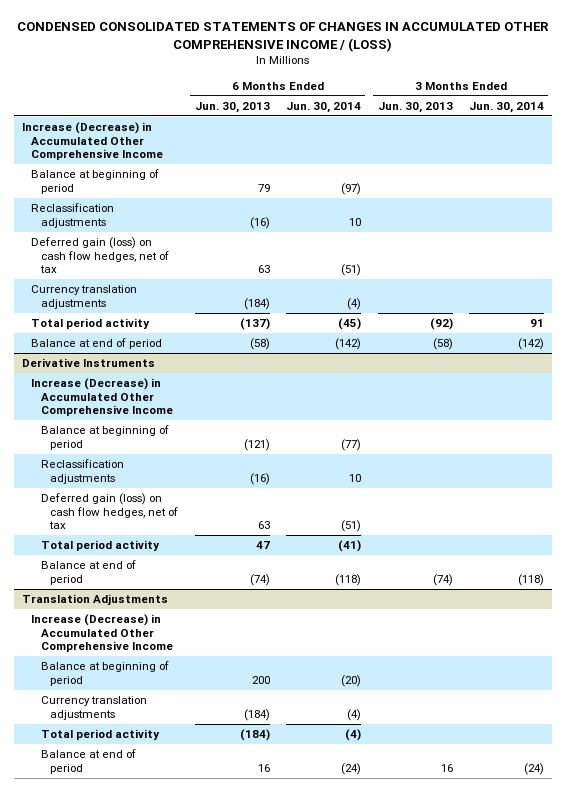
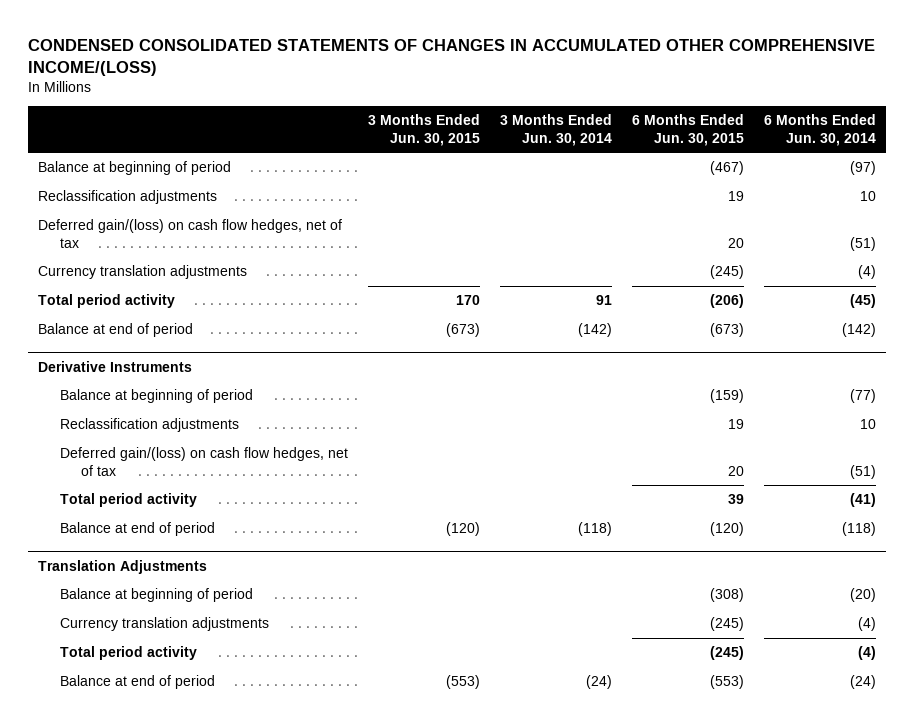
[16,22,549,52] CONDENSED CONSOLIDATED STATEMENTS OF CHANGES IN ACCUMULATED OTHER COMPREHENSIVE INCOME / (LOSS) -> [28,38,876,76] CONDENSED CONSOLIDATED STATEMENTS OF CHANGES IN ACCUMULATED OTHER COMPREHENSIVE INCOME/(LOSS)
[194,101,270,113] Jun. 30, 2013 -> none
[377,101,453,113] Jun. 30, 2013 -> none
none -> [367,114,480,146] 3 Months Ended Jun. 30, 2015
none -> [632,114,745,146] 6 Months Ended Jun. 30, 2015
[21,122,164,161] Increase (Decrease) in Accumulated Other Comprehensive Income -> none
[31,237,169,274] Deferred gain (loss) on cash flow hedges, net of tax -> [38,219,343,248] Deferred gain/(loss) on cash flow hedges, net of tax
[31,378,173,417] Increase (Decrease) in Accumulated Other Comprehensive Income -> none
[40,493,179,530] Deferred gain (loss) on cash flow hedges, net of tax -> [59,447,348,476] Deferred gain/(loss) on cash flow hedges, net of tax
[31,614,173,653] Increase (Decrease) in Accumulated Other Comprehensive Income -> none

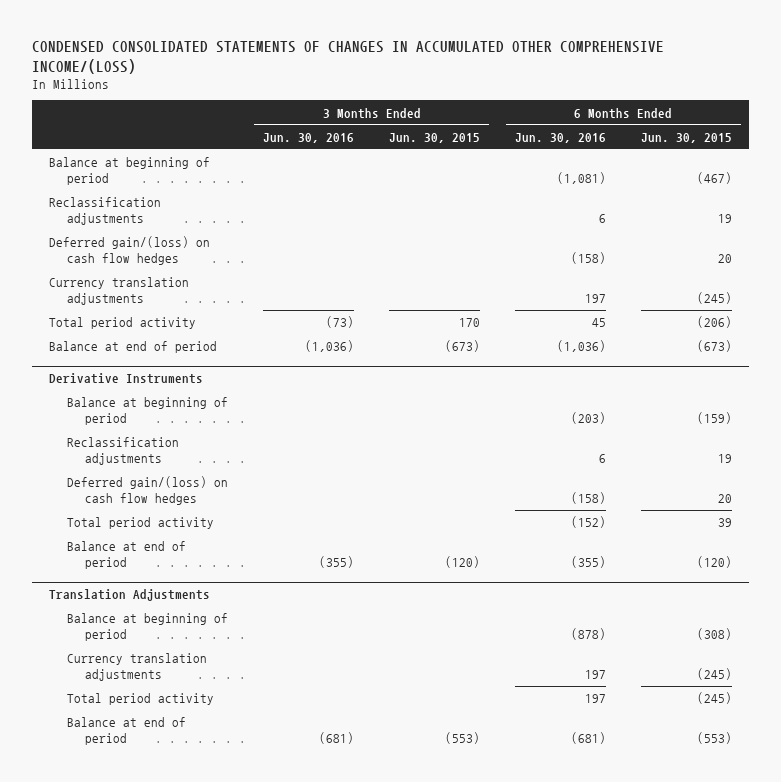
[500,114,613,146] 3 Months Ended Jun. 30, 2014 -> none
[764,114,877,146] 6 Months Ended Jun. 30, 2014 -> none
none -> [263,132,355,143] Jun. 30, 2016
none -> [515,132,607,143] Jun. 30, 2016
[38,219,343,248] Deferred gain/(loss) on cash flow hedges, net of tax -> [49,236,211,266] Deferred gain/(loss) on cash flow hedges
[59,447,348,476] Deferred gain/(loss) on cash flow hedges, net of tax -> [67,476,229,506] Deferred gain/(loss) on cash flow hedges

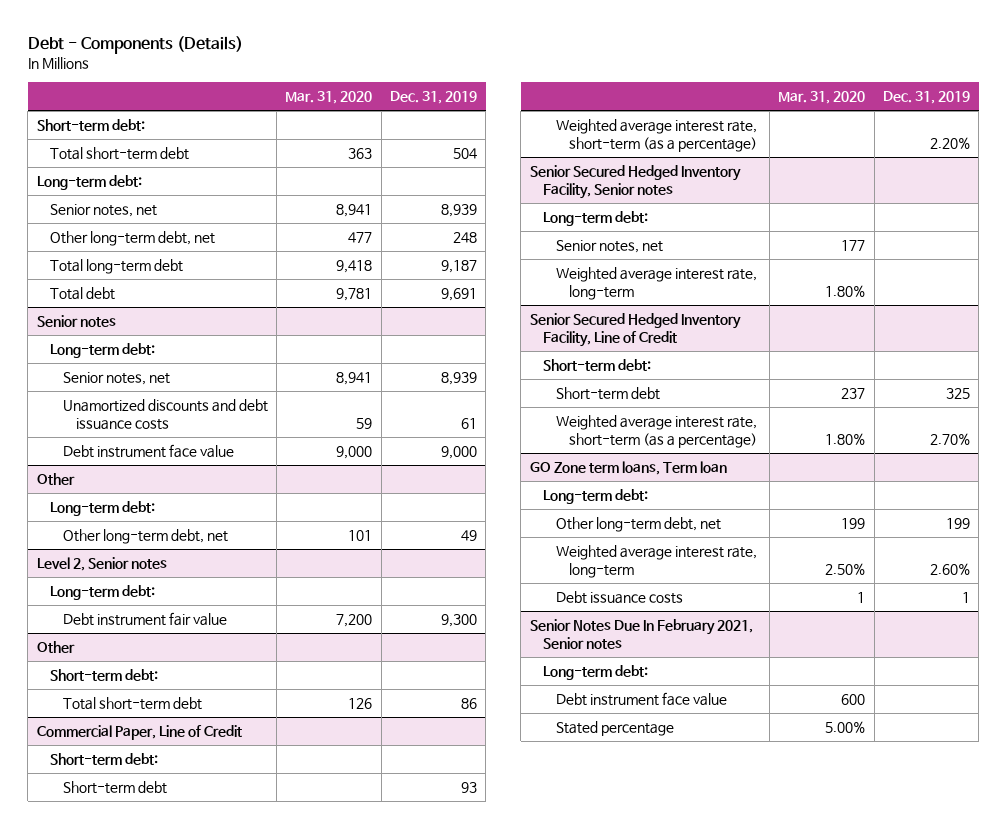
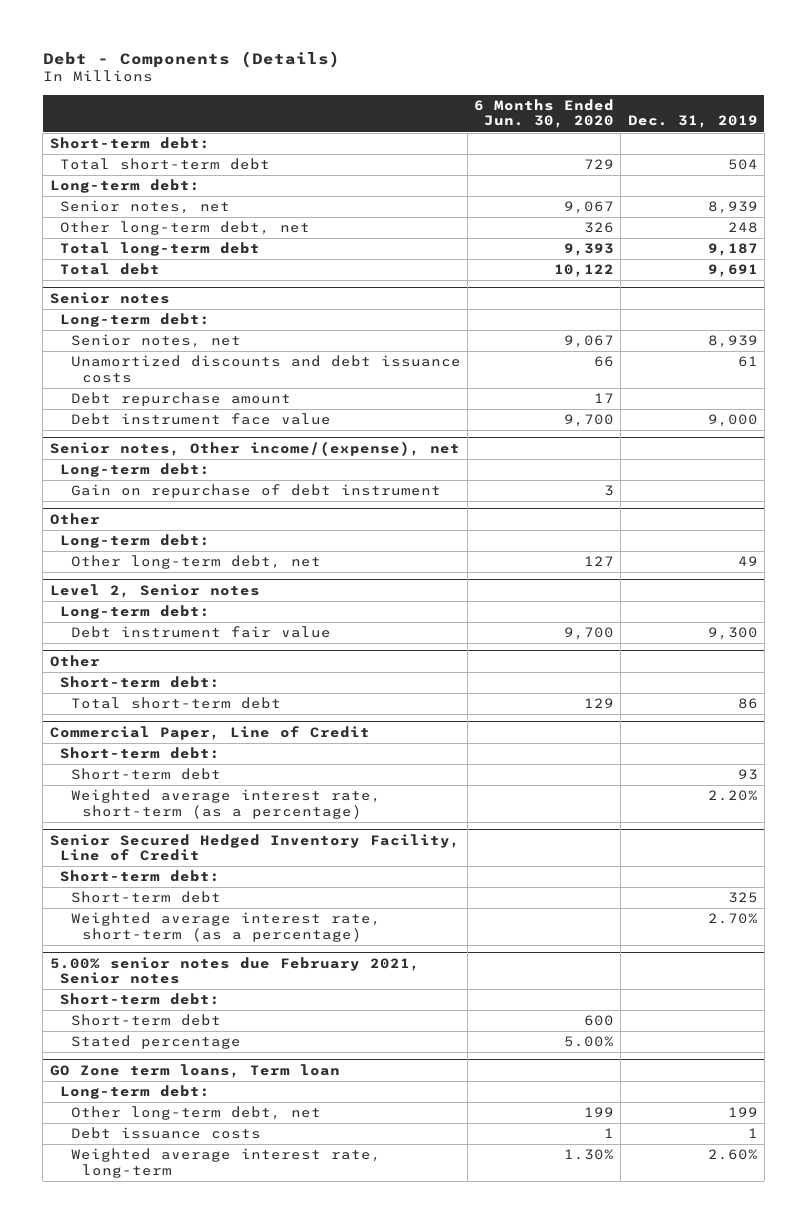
[285,91,373,105] Mar. 31, 2020 -> none
none -> [474,99,615,129] 6 Months Ended Jun. 30, 2020
none -> [70,392,291,407] Debt repurchase amount
none -> [49,441,460,457] Senior notes, Other income/(expense), net
none -> [60,463,211,478] Long-term debt:
none -> [70,484,441,499] Gain on repurchase of debt instrument
[529,164,741,199] Senior Secured Hedged Inventory Facility, Senior notes -> none
[542,210,648,226] Long-term debt: -> none
[555,239,663,253] Senior notes, net -> none
[555,266,757,300] Weighted average interest rate, long-term -> none
none -> [49,957,420,985] 5.00% senior notes due February 2021, Senior notes
none -> [60,993,221,1006] Short-term debt:
none -> [70,1014,221,1027] Short-term debt
none -> [70,1035,241,1050] Stated percentage
[529,618,753,649] Senior Notes Due In February 2021, Senior notes -> none
[542,664,648,680] Long-term debt: -> none
[555,691,727,706] Debt instrument face value -> none
[555,720,674,736] Stated percentage -> none
[555,544,757,578] Weighted average interest rate, long-term -> [70,1148,381,1178] Weighted average interest rate, long-term

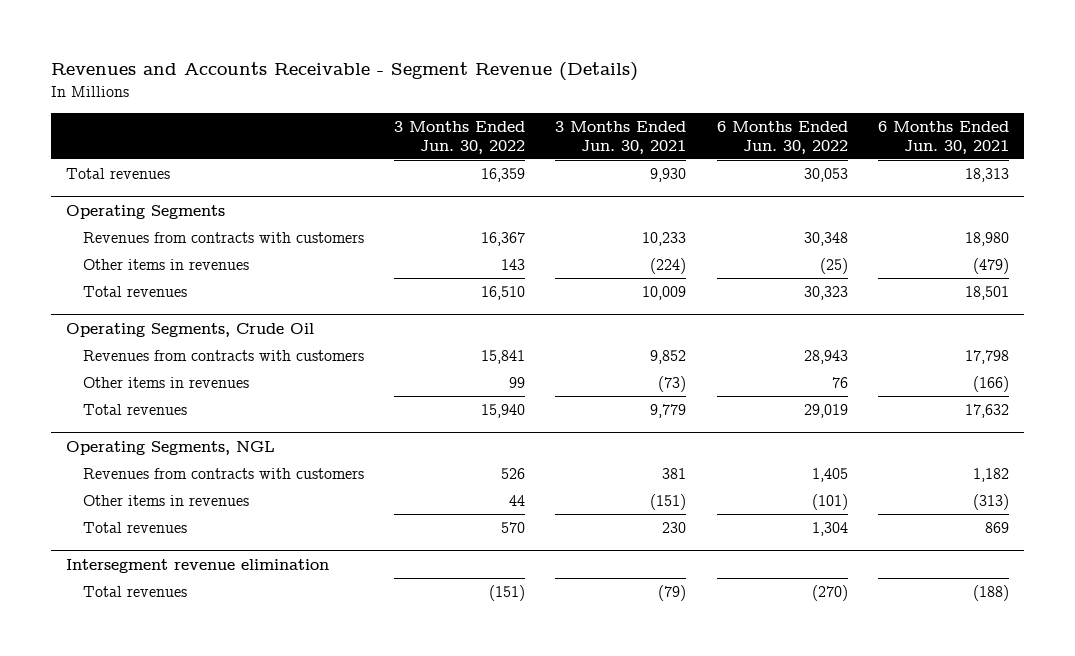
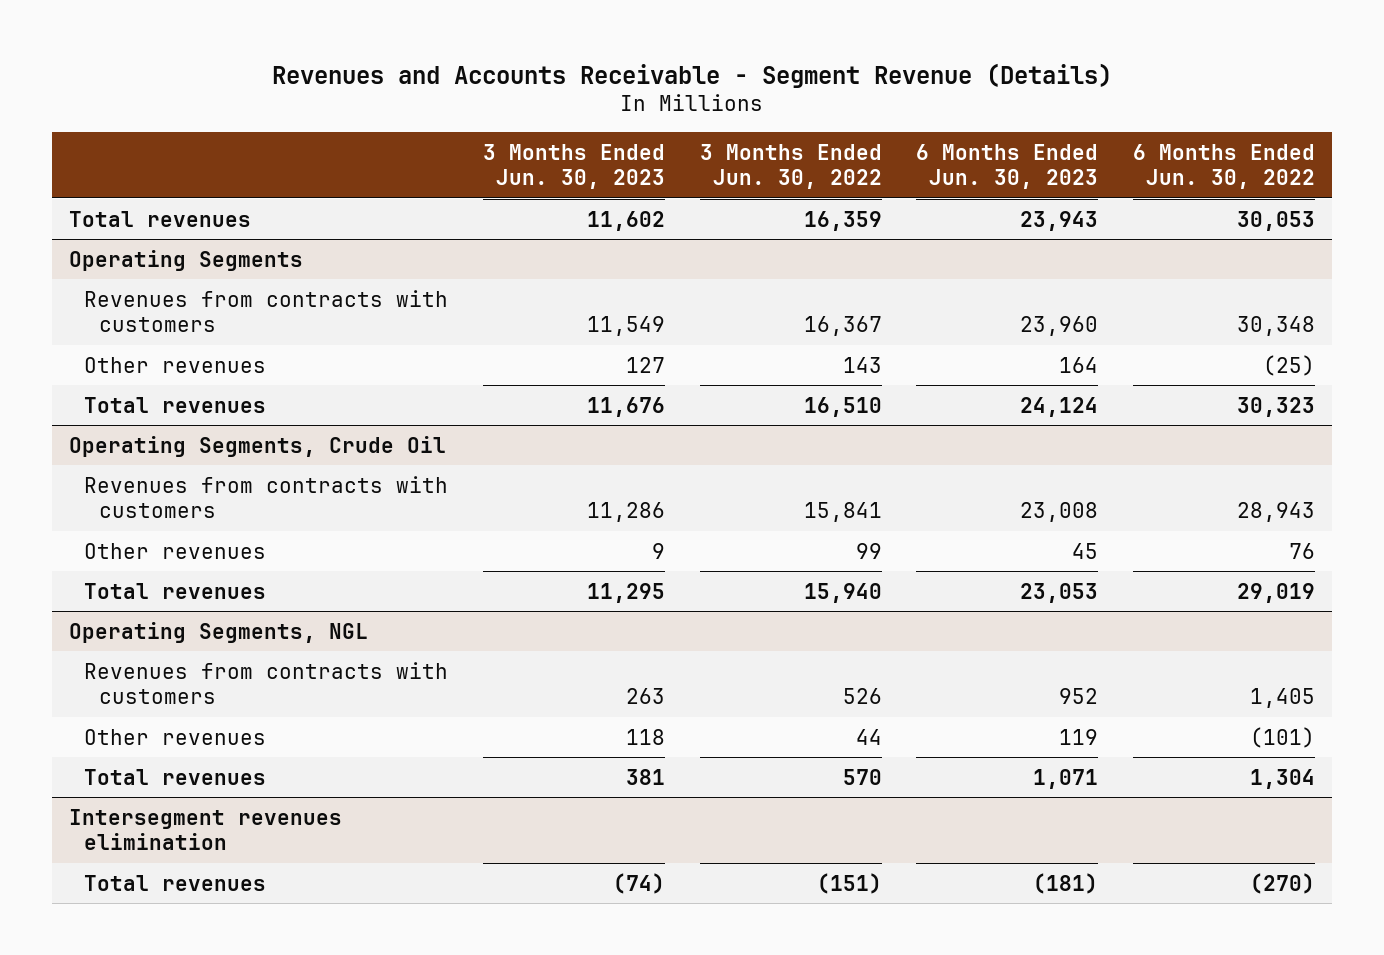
[555,120,687,154] 3 Months Ended Jun. 30, 2021 -> none
[878,120,1010,154] 6 Months Ended Jun. 30, 2021 -> none
none -> [482,143,665,190] 3 Months Ended Jun. 30, 2023
none -> [916,143,1099,190] 6 Months Ended Jun. 30, 2023
[82,258,249,270] Other items in revenues -> [84,356,267,373] Other revenues
[82,376,249,388] Other items in revenues -> [84,542,267,559] Other revenues
[82,494,249,506] Other items in revenues -> [84,728,267,745] Other revenues
[66,558,330,573] Intersegment revenue elimination -> [69,808,343,851] Intersegment revenues elimination

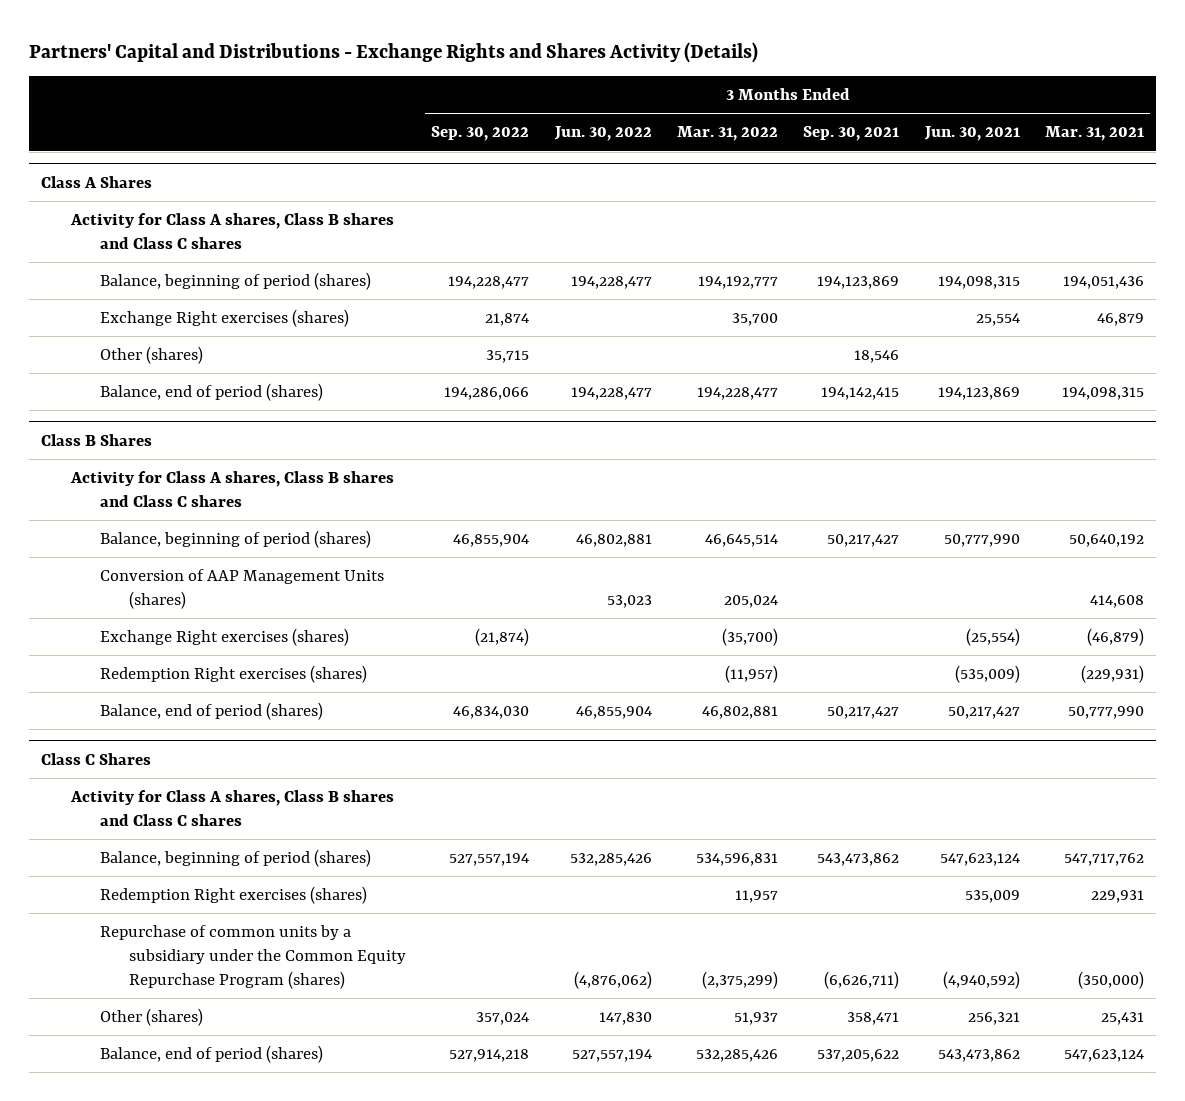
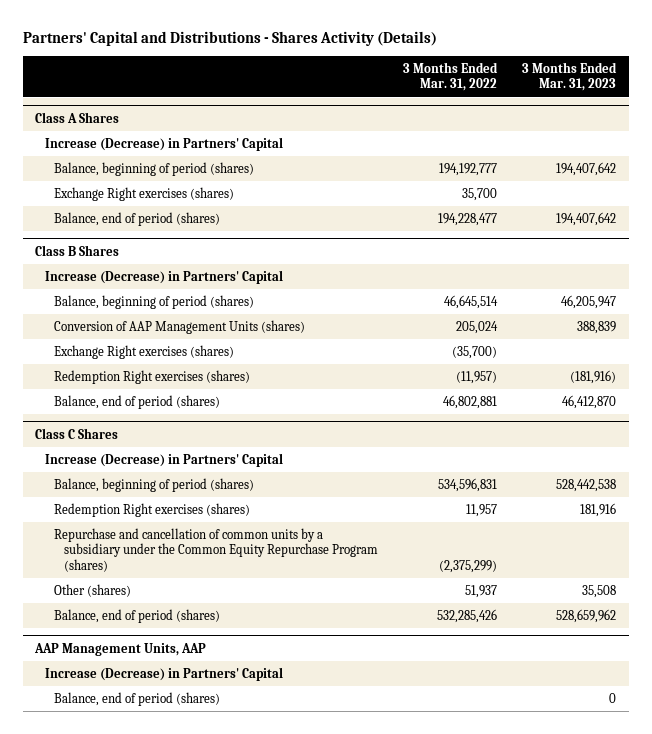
[28,41,758,63] Partners' Capital and Distributions - Exchange Rights and Shares Activity (Details) -> [22,30,437,46] Partners' Capital and Distributions - Shares Activity (Details)
[431,126,530,142] Sep. 30, 2022 -> none
[553,126,652,142] Jun. 30, 2022 -> none
[803,126,900,142] Sep. 30, 2021 -> none
[923,126,1020,142] Jun. 30, 2021 -> none
[1044,126,1144,142] Mar. 31, 2021 -> none
none -> [522,62,618,92] 3 Months Ended Mar. 31, 2023
[69,212,394,249] Activity for Class A shares, Class B shares and Class C shares -> [44,137,283,152] Increase (Decrease) in Partners' Capital
[99,345,203,364] Other (shares) -> none
[69,470,394,507] Activity for Class A shares, Class B shares and Class C shares -> [44,270,283,285] Increase (Decrease) in Partners' Capital
[69,789,394,826] Activity for Class A shares, Class B shares and Class C shares -> [44,453,283,468] Increase (Decrease) in Partners' Capital
[99,924,407,989] Repurchase of common units by a subsidiary under the Common Equity Repurchase Program (shares) -> [54,528,378,572] Repurchase and cancellation of common units by a subsidiary under the Common Equity Repurchase Program (shares)
none -> [34,642,207,656] AAP Management Units, AAP
none -> [44,667,283,682] Increase (Decrease) in Partners' Capital
none -> [54,692,221,707] Balance, end of period (shares)

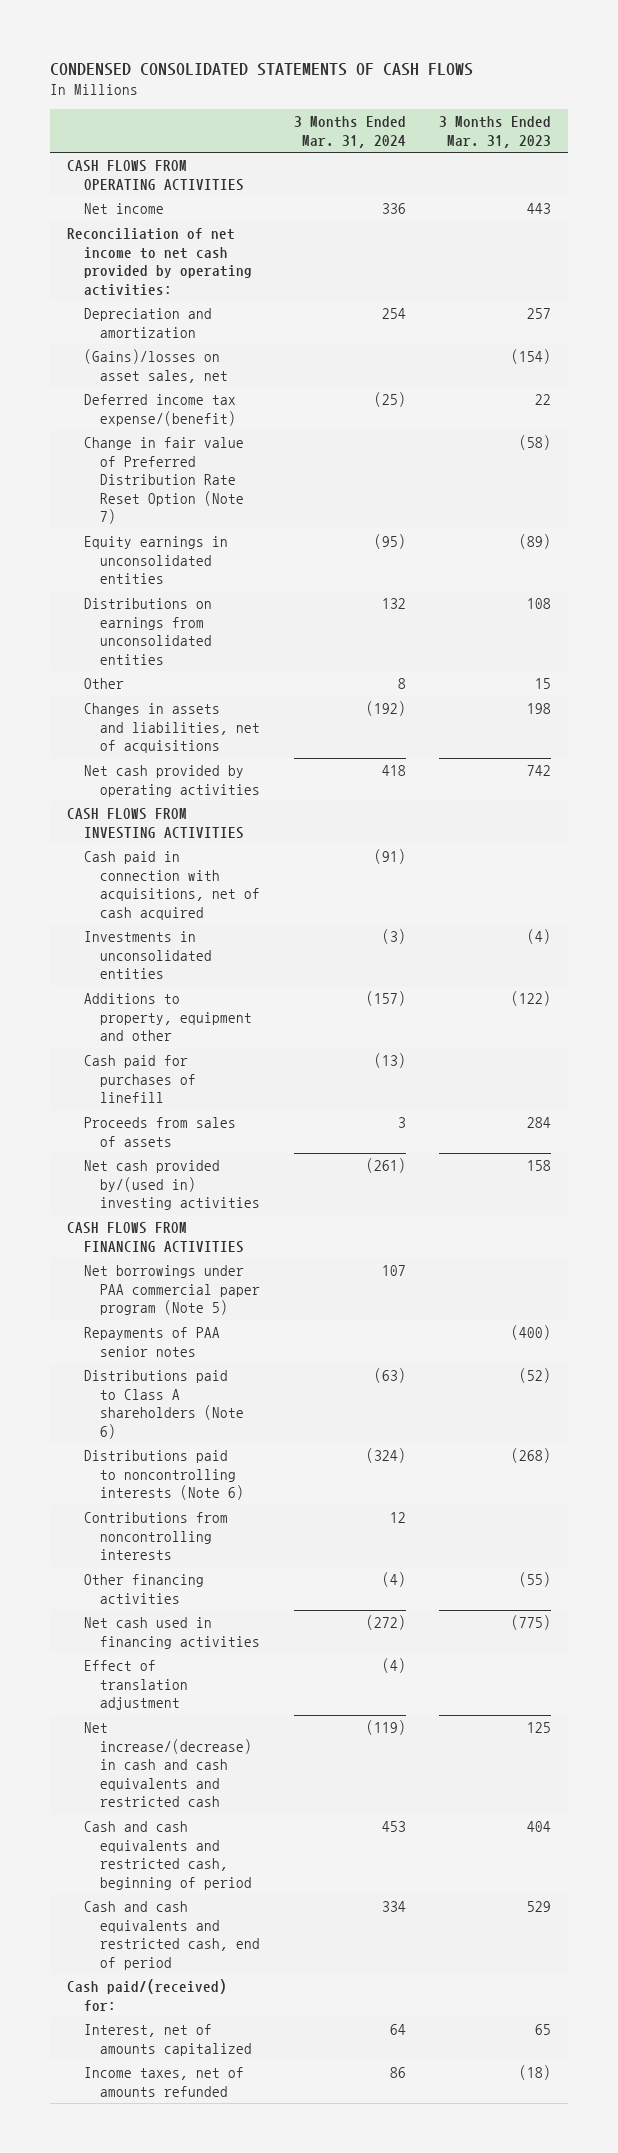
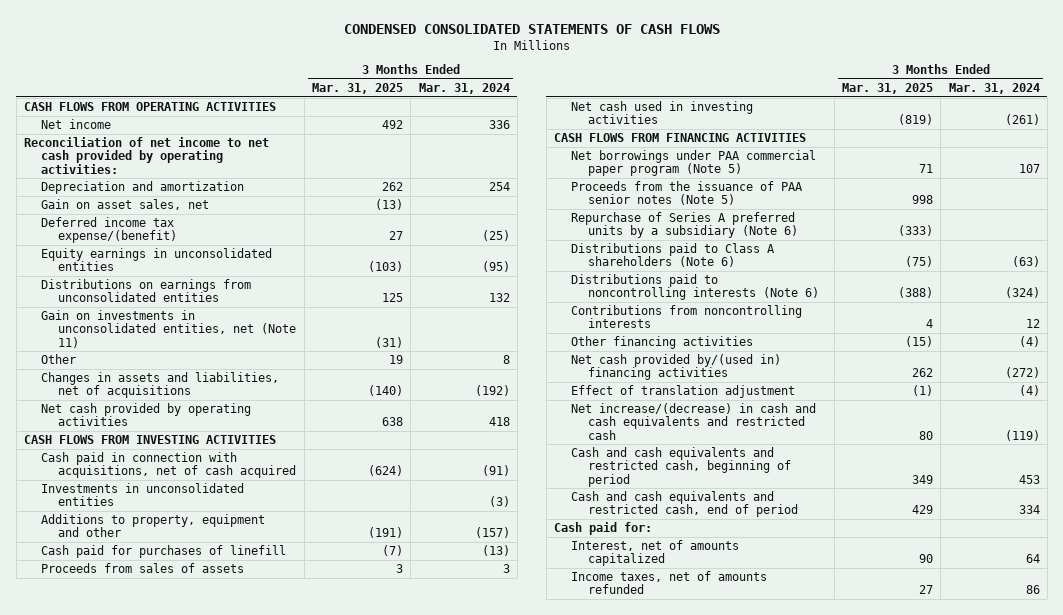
[438,116,551,148] 3 Months Ended Mar. 31, 2023 -> none
none -> [311,82,403,94] Mar. 31, 2025
[83,349,229,383] (Gains)/losses on asset sales, net -> [41,199,210,211] Gain on asset sales, net
[83,437,245,524] Change in fair value of Preferred Distribution Rate Reset Option (Note 7) -> none
none -> [41,310,297,348] Gain on investments in unconsolidated entities, net (Note 11)
[83,1160,261,1211] Net cash provided by/(used in) investing activities -> [571,101,754,125] Net cash used in investing activities
[83,1327,220,1357] Repayments of PAA senior notes -> none
none -> [571,181,804,206] Proceeds from the issuance of PAA senior notes (Note 5)
none -> [571,212,799,239] Repurchase of Series A preferred units by a subsidiary (Note 6)
[83,1617,261,1649] Net cash used in financing activities -> [571,354,782,381] Net cash provided by/(used in) financing activities
[66,1979,227,2011] Cash paid/(received) for: -> [553,522,652,536] Cash paid for:

